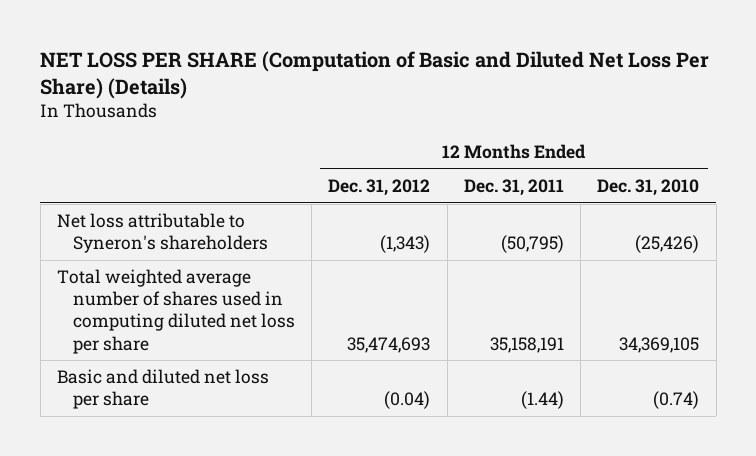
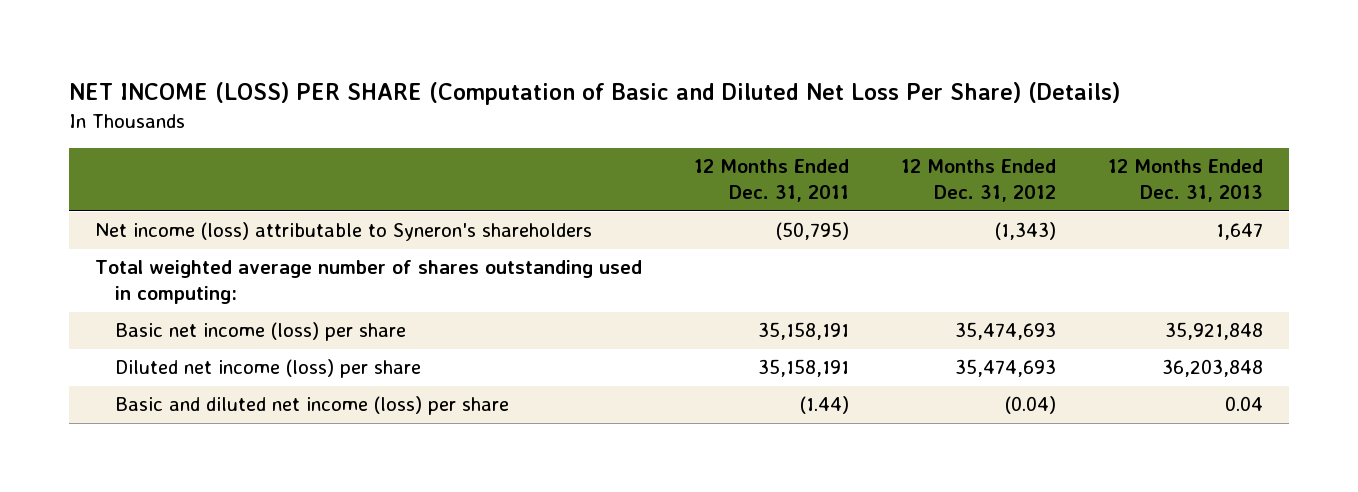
[40,51,710,99] NET LOSS PER SHARE (Computation of Basic and Diluted Net Loss Per Share) (Details) -> [68,82,1120,106] NET INCOME (LOSS) PER SHARE (Computation of Basic and Diluted Net Loss Per Share) (Details)
[597,178,700,196] Dec. 31, 2010 -> none
none -> [1107,159,1263,203] 12 Months Ended Dec. 31, 2013
[56,213,268,254] Net loss attributable to Syneron's shareholders -> [94,222,592,242] Net income (loss) attributable to Syneron's shareholders
none -> [94,260,642,305] Total weighted average number of shares outstanding used in computing:
none -> [115,322,407,342] Basic net income (loss) per share
[56,269,295,354] Total weighted average number of shares used in computing diluted net loss per share -> [115,359,422,379] Diluted net income (loss) per share
[56,369,269,410] Basic and diluted net loss per share -> [115,396,510,416] Basic and diluted net income (loss) per share

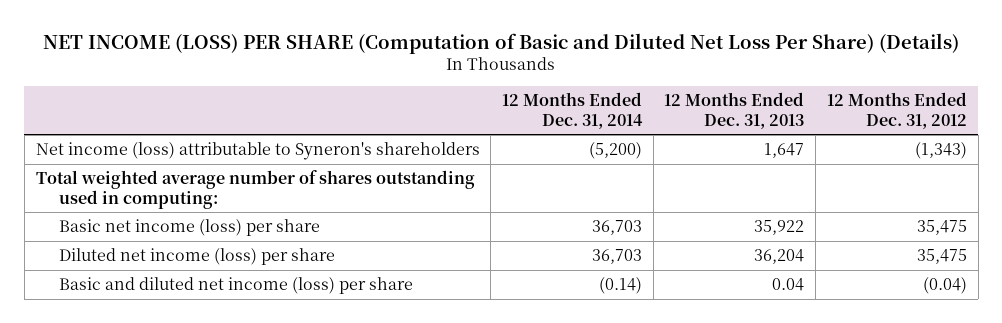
[693,159,849,203] 12 Months Ended Dec. 31, 2011 -> none
none -> [501,92,643,129] 12 Months Ended Dec. 31, 2014
[954,322,1056,341] 35,474,693 -> [916,220,967,236] 35,475
[1164,322,1263,341] 35,921,848 -> [754,220,805,236] 35,922
[954,359,1056,378] 35,474,693 -> [916,249,967,265] 35,475
[1161,359,1263,378] 36,203,848 -> [754,249,805,265] 36,204

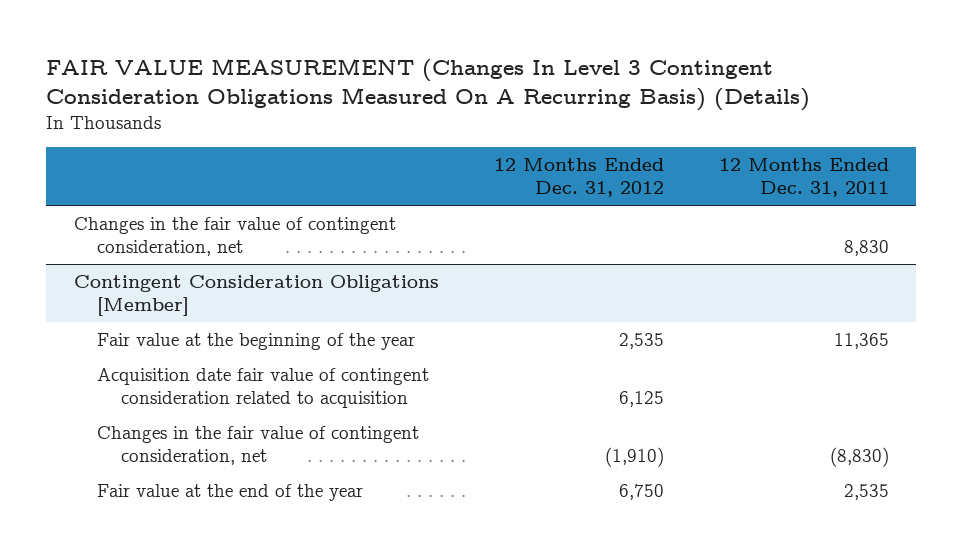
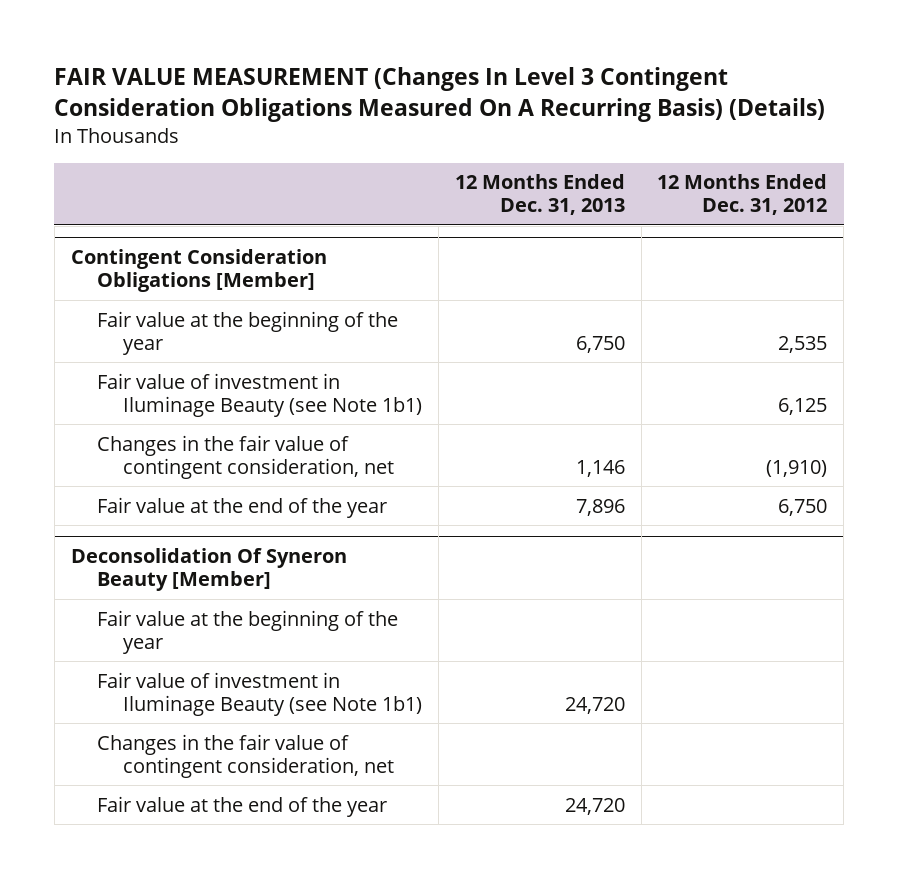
[718,158,889,198] 12 Months Ended Dec. 31, 2011 -> none
none -> [454,174,625,216] 12 Months Ended Dec. 31, 2013
[73,216,396,256] Changes in the fair value of contingent consideration, net -> none
[97,367,430,408] Acquisition date fair value of contingent consideration related to acquisition -> [96,372,423,417] Fair value of investment in Iluminage Beauty (see Note 1b1)
none -> [70,548,347,592] Deconsolidation Of Syneron Beauty [Member]
none -> [96,609,398,654] Fair value at the beginning of the year
none -> [96,671,423,716] Fair value of investment in Iluminage Beauty (see Note 1b1)
none -> [96,733,395,778] Changes in the fair value of contingent consideration, net
none -> [96,795,387,817] Fair value at the end of the year

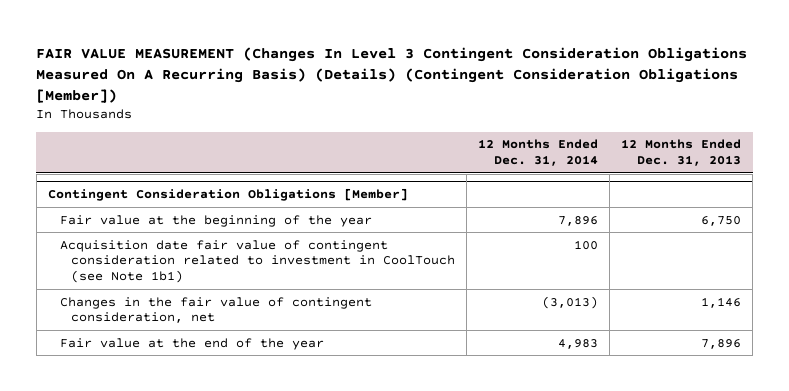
[54,67,826,122] FAIR VALUE MEASUREMENT (Changes In Level 3 Contingent Consideration Obligations Measured On A Recurring Basis) (Details) -> [36,46,748,103] FAIR VALUE MEASUREMENT (Changes In Level 3 Contingent Consideration Obligations Measured On A Recurring Basis) (Details) (Contingent Consideration Obligations [Member])
[657,174,828,216] 12 Months Ended Dec. 31, 2012 -> none
none -> [478,139,599,167] 12 Months Ended Dec. 31, 2014
[96,372,423,417] Fair value of investment in Iluminage Beauty (see Note 1b1) -> none
none -> [59,239,456,283] Acquisition date fair value of contingent consideration related to investment in CoolTouch (see Note 1b1)
[70,548,347,592] Deconsolidation Of Syneron Beauty [Member] -> none
[96,609,398,654] Fair value at the beginning of the year -> none
[96,671,423,716] Fair value of investment in Iluminage Beauty (see Note 1b1) -> none
[96,733,395,778] Changes in the fair value of contingent consideration, net -> none
[96,795,387,817] Fair value at the end of the year -> none

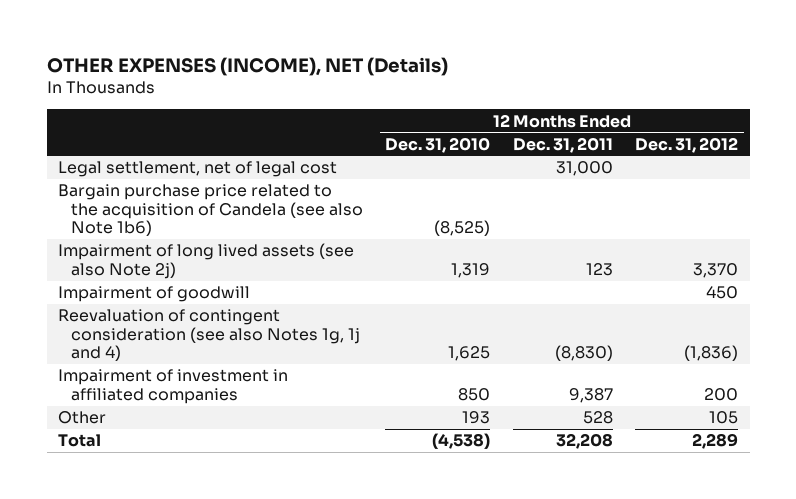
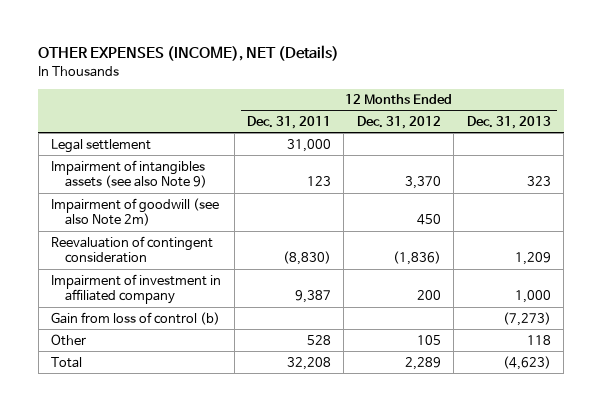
[385,136,491,153] Dec. 31, 2010 -> none
none -> [466,116,551,130] Dec. 31, 2013
[58,184,364,237] Bargain purchase price related to the acquisition of Candela (see also Note 1b6) -> none
[58,161,338,178] Legal settlement, net of legal cost -> [51,138,152,153] Legal settlement
[58,243,355,279] Impairment of long lived assets (see also Note 2j) -> [51,159,208,189] Impairment of intangibles assets (see also Note 9)
[58,286,251,303] Impairment of goodwill -> [51,197,220,227] Impairment of goodwill (see also Note 2m)
[58,309,361,362] Reevaluation of contingent consideration (see also Notes 1g, 1j and 4) -> [51,235,214,264] Reevaluation of contingent consideration
[58,369,289,404] Impairment of investment in affiliated companies -> [51,273,222,305] Impairment of investment in affiliated company
none -> [51,311,221,325] Gain from loss of control (b)

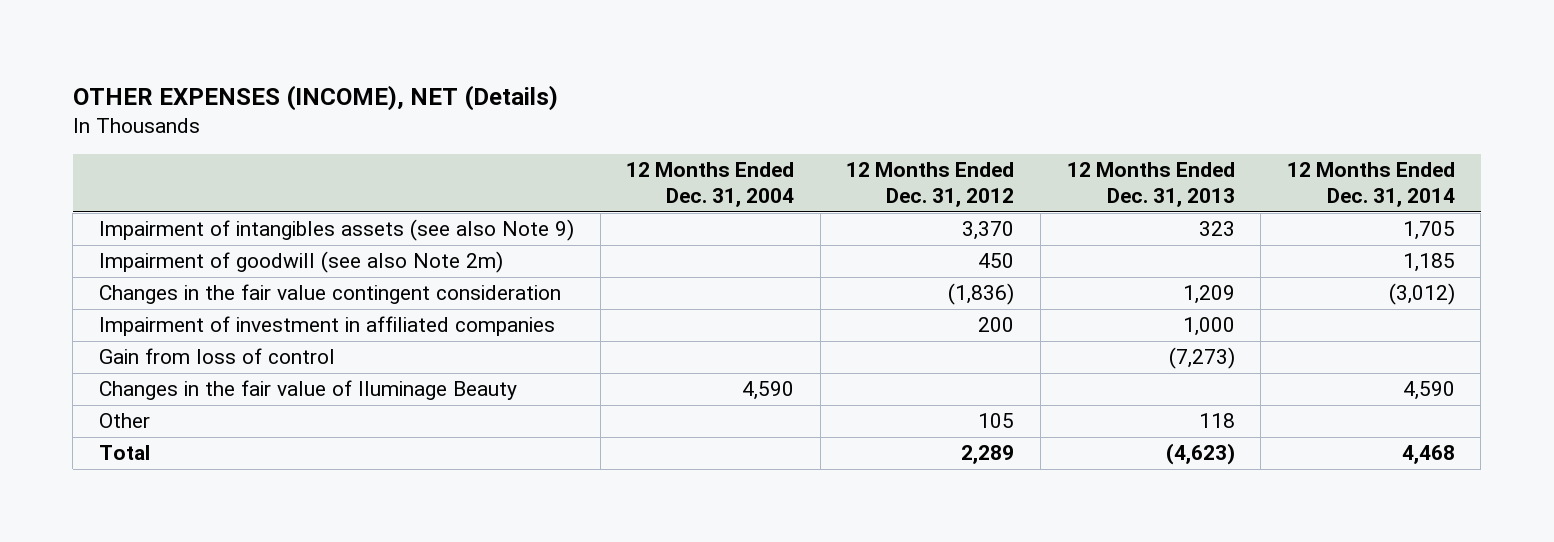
[247,116,332,130] Dec. 31, 2011 -> none
none -> [626,162,795,208] 12 Months Ended Dec. 31, 2004
none -> [1286,162,1455,208] 12 Months Ended Dec. 31, 2014
[51,138,152,153] Legal settlement -> none
[51,235,214,264] Reevaluation of contingent consideration -> [98,284,561,305] Changes in the fair value contingent consideration
[51,273,222,305] Impairment of investment in affiliated company -> [98,316,555,337] Impairment of investment in affiliated companies
[51,311,221,325] Gain from loss of control (b) -> [98,348,335,365] Gain from loss of control
none -> [98,380,517,401] Changes in the fair value of Iluminage Beauty

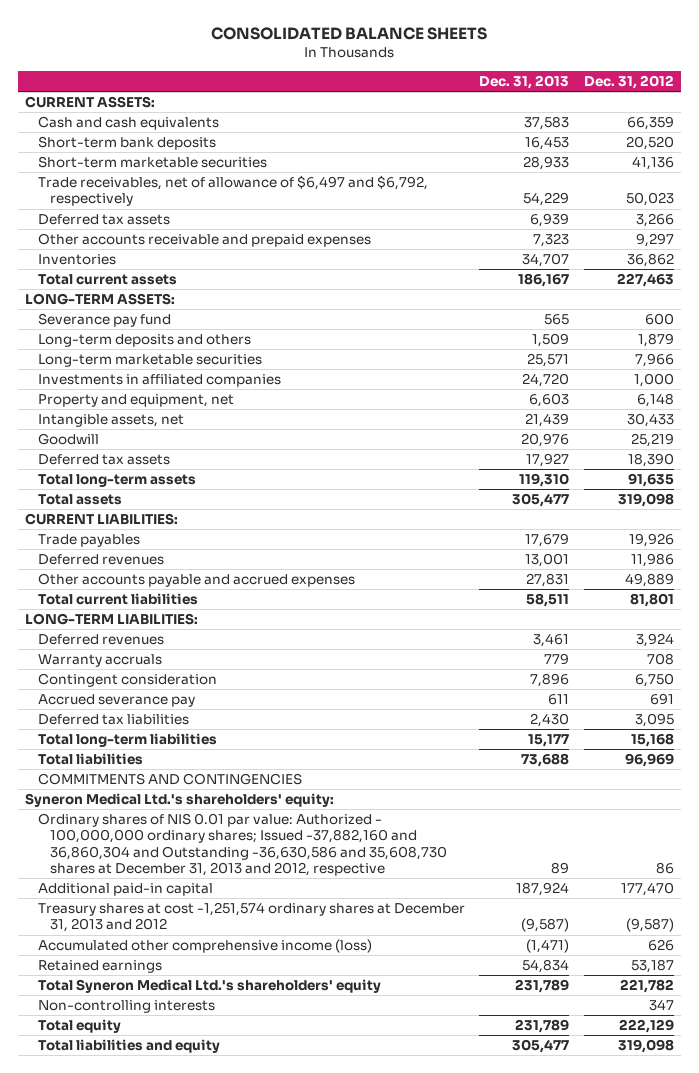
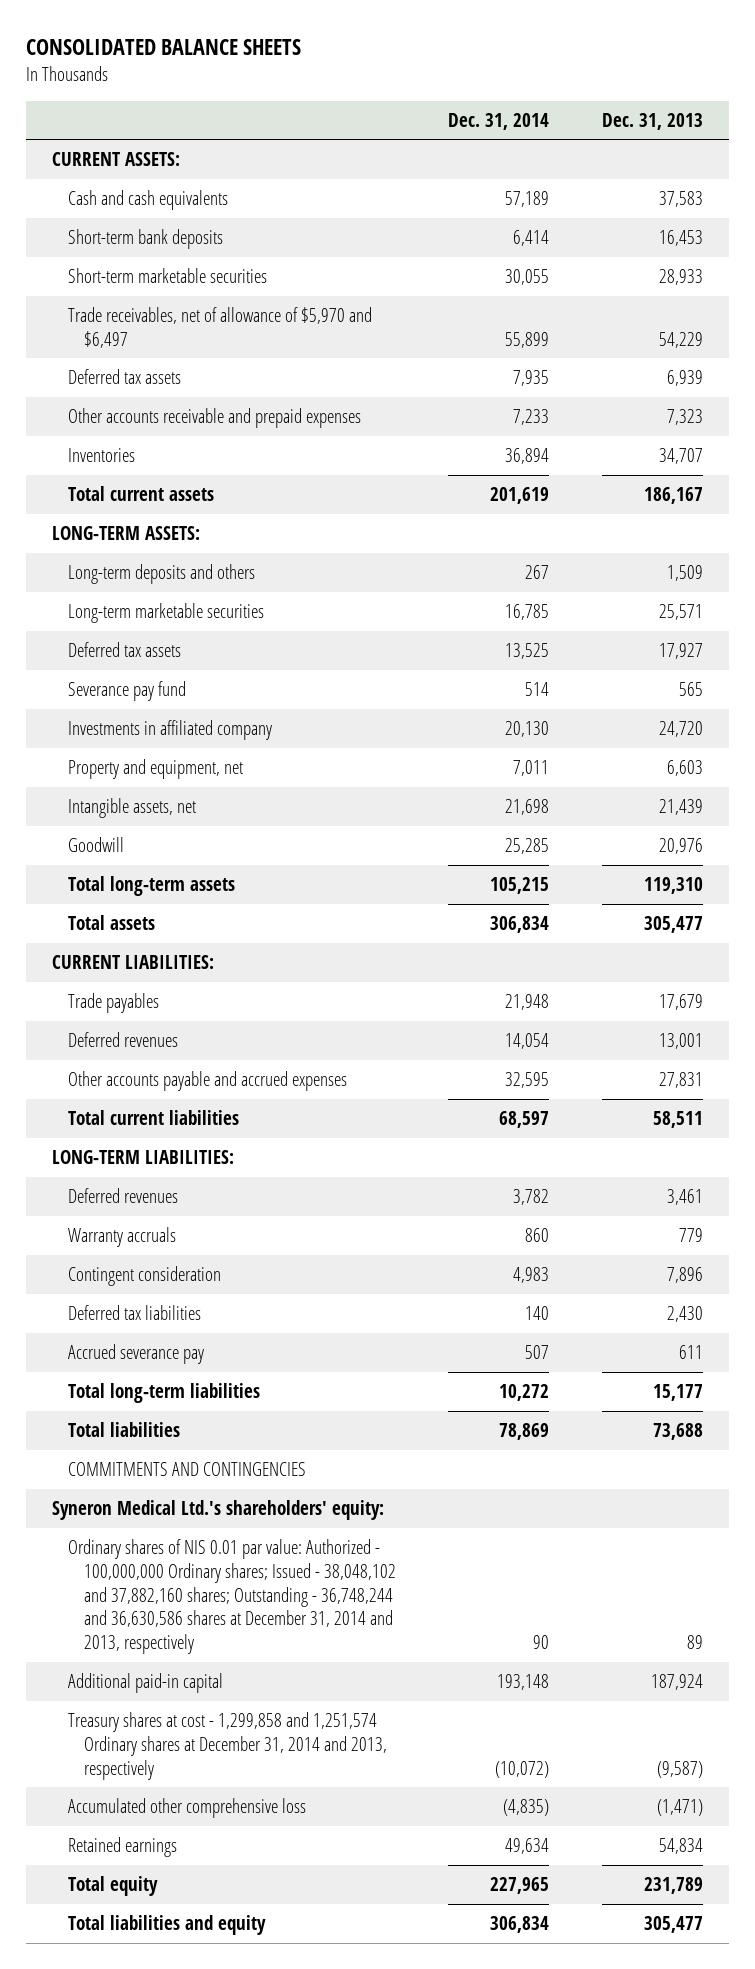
[583,74,674,89] Dec. 31, 2012 -> none
none -> [448,112,550,130] Dec. 31, 2014
[37,175,428,207] Trade receivables, net of allowance of $6,497 and $6,792, respectively -> [67,307,372,348] Trade receivables, net of allowance of $5,970 and $6,497
[37,454,170,466] Deferred tax assets -> [67,642,181,658] Deferred tax assets
[37,313,171,328] Severance pay fund -> [67,681,186,702] Severance pay fund
[37,374,281,388] Investments in affiliated companies -> [67,720,272,741] Investments in affiliated company
[37,694,195,708] Accrued severance pay -> [67,1344,204,1365] Accrued severance pay
[37,813,448,876] Ordinary shares of NIS 0.01 par value: Authorized - 100,000,000 ordinary shares; Issued -37,882,160 and 36,860,304 and Outstanding -36,630,586 and 35,608,730 shares at December 31, 2013 and 2012, respective -> [67,1539,396,1655] Ordinary shares of NIS 0.01 par value: Authorized - 100,000,000 Ordinary shares; Issued - 38,048,102 and 37,882,160 shares; Outstanding - 36,748,244 and 36,630,586 shares at December 31, 2014 and 2013, respectively
[37,902,465,933] Treasury shares at cost -1,251,574 ordinary shares at December 31, 2013 and 2012 -> [67,1712,387,1780] Treasury shares at cost - 1,299,858 and 1,251,574 Ordinary shares at December 31, 2014 and 2013, respectively
[37,939,372,954] Accumulated other comprehensive income (loss) -> [67,1798,306,1819] Accumulated other comprehensive loss
[37,979,381,994] Total Syneron Medical Ltd.'s shareholders' equity -> none
[37,1000,215,1014] Non-controlling interests -> none

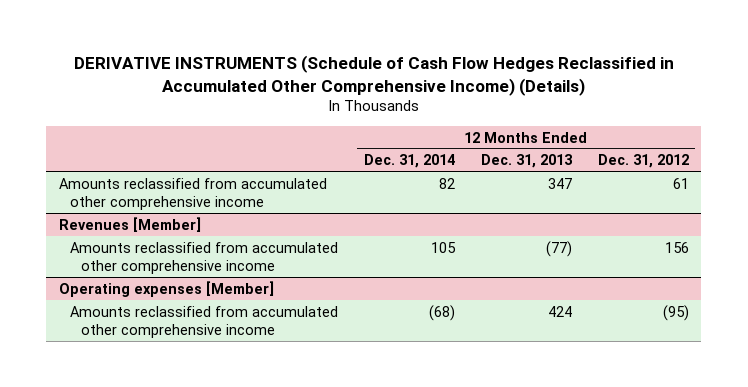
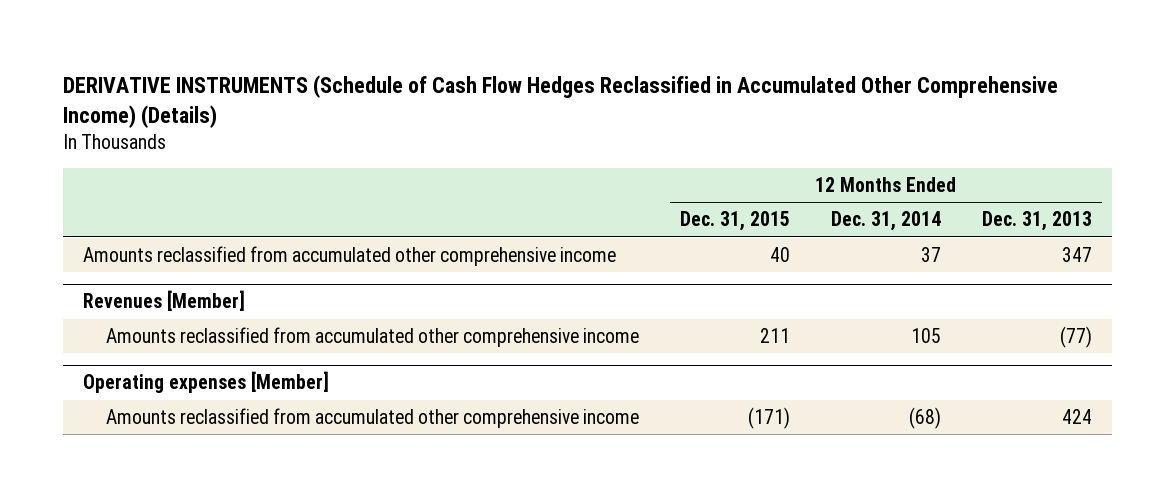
[597,154,689,169] Dec. 31, 2012 -> none
none -> [680,211,791,232] Dec. 31, 2015
[438,177,455,189] 82 -> [921,246,942,262] 37

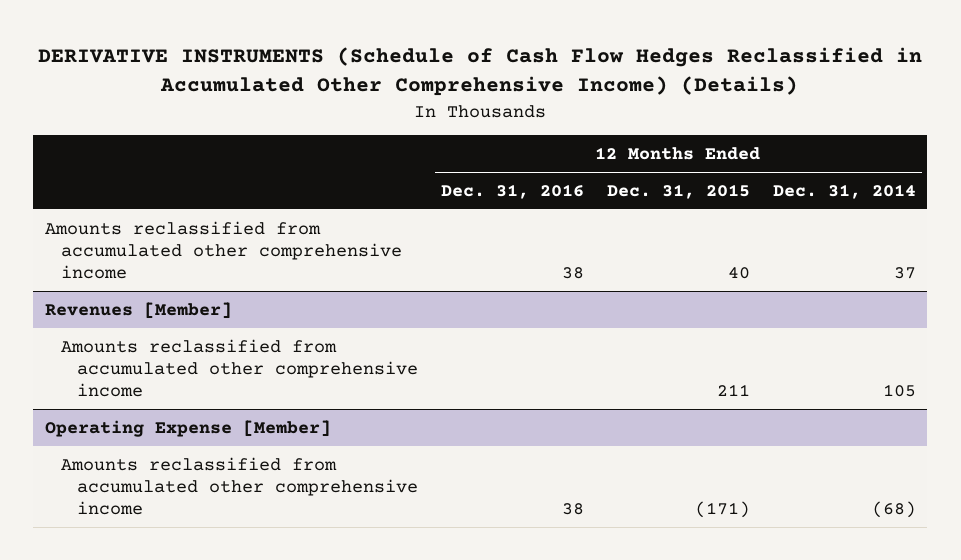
[982,211,1093,232] Dec. 31, 2013 -> none
none -> [440,183,584,199] Dec. 31, 2016
[83,371,330,394] Operating expenses [Member] -> [44,419,331,437] Operating Expense [Member]

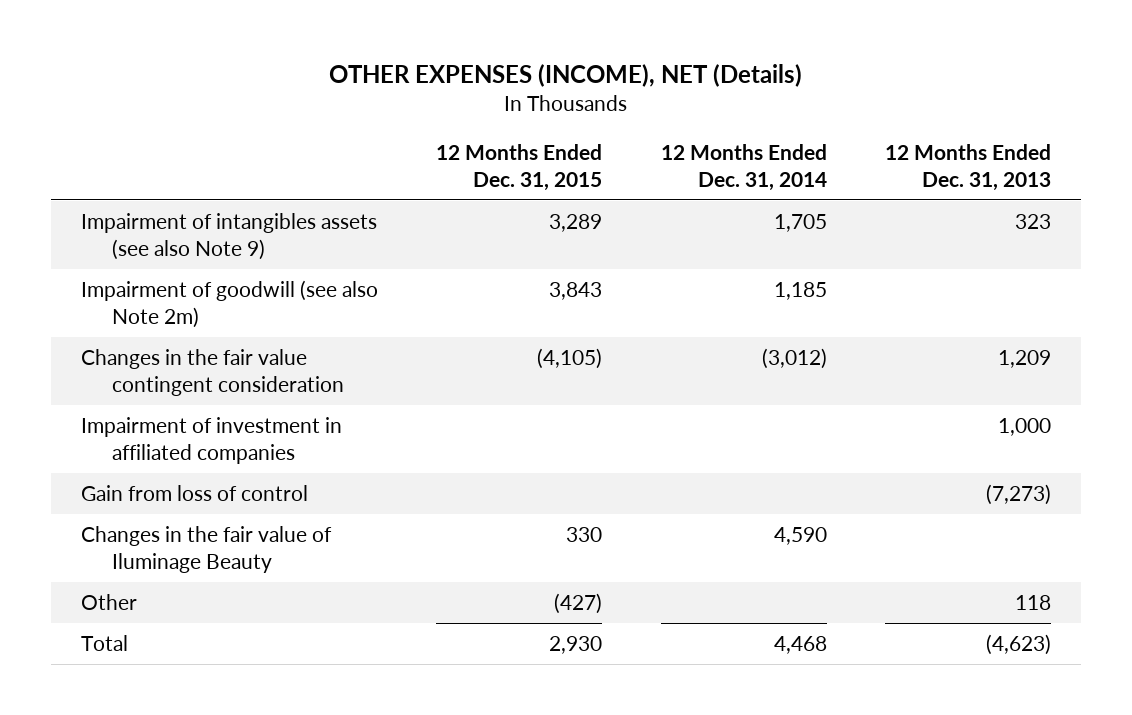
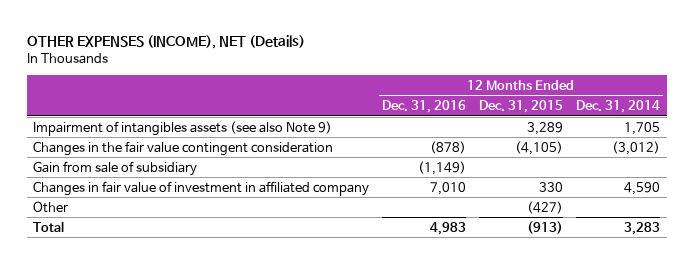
[885,143,1052,191] 12 Months Ended Dec. 31, 2013 -> none
none -> [382,100,467,114] Dec. 31, 2016
[80,279,378,328] Impairment of goodwill (see also Note 2m) -> none
[80,416,342,464] Impairment of investment in affiliated companies -> none
[80,484,308,501] Gain from loss of control -> [33,160,198,176] Gain from sale of subsidiary
[80,525,332,573] Changes in the fair value of Iluminage Beauty -> [33,180,370,196] Changes in fair value of investment in affiliated company
[549,635,603,654] 2,930 -> [527,220,564,234] (913)
[773,635,827,654] 4,468 -> [624,221,661,235] 3,283

